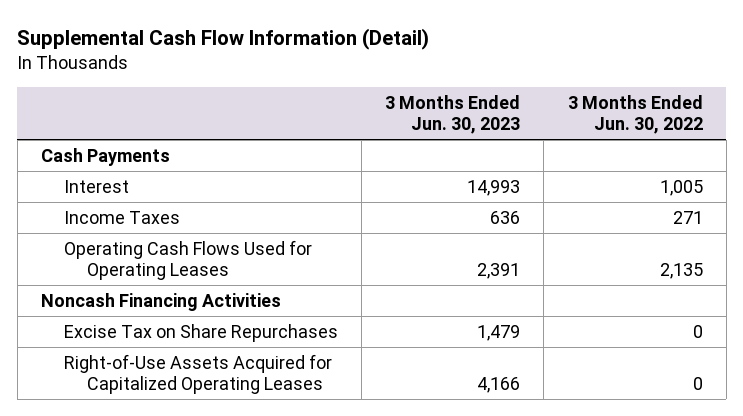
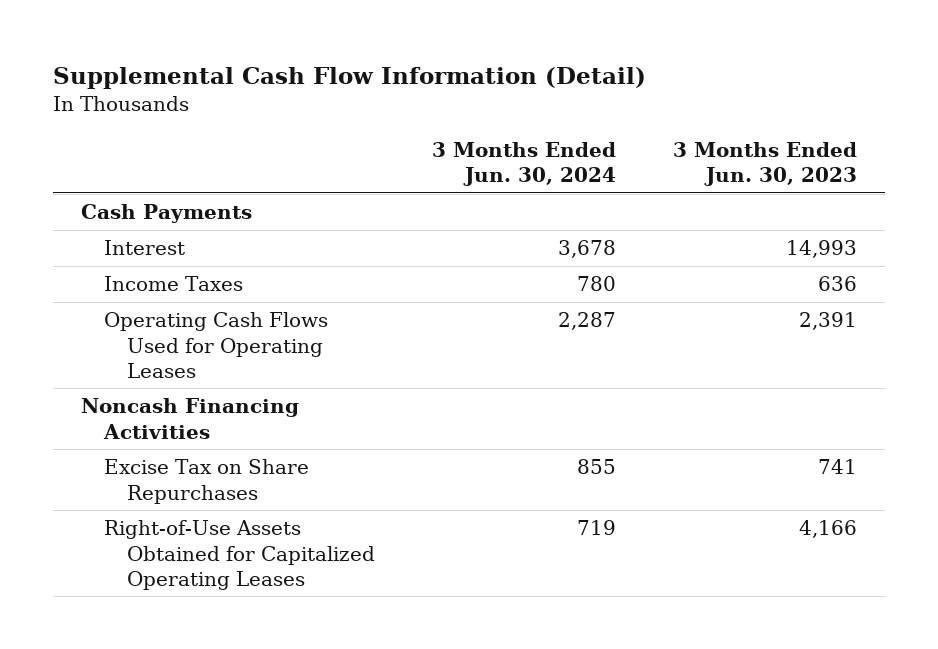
[567,94,703,134] 3 Months Ended Jun. 30, 2022 -> none
none -> [432,142,617,187] 3 Months Ended Jun. 30, 2024
[477,324,521,341] 1,479 -> [817,459,857,475] 741
[63,353,332,395] Right-of-Use Assets Acquired for Capitalized Operating Leases -> [104,520,376,590] Right-of-Use Assets Obtained for Capitalized Operating Leases

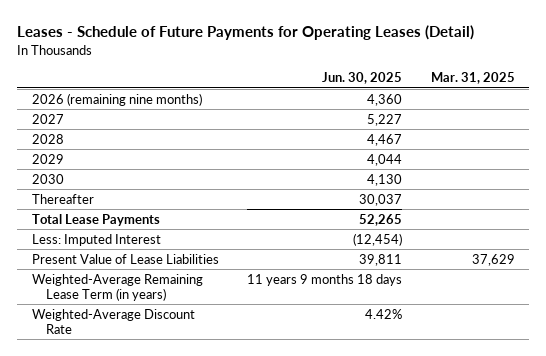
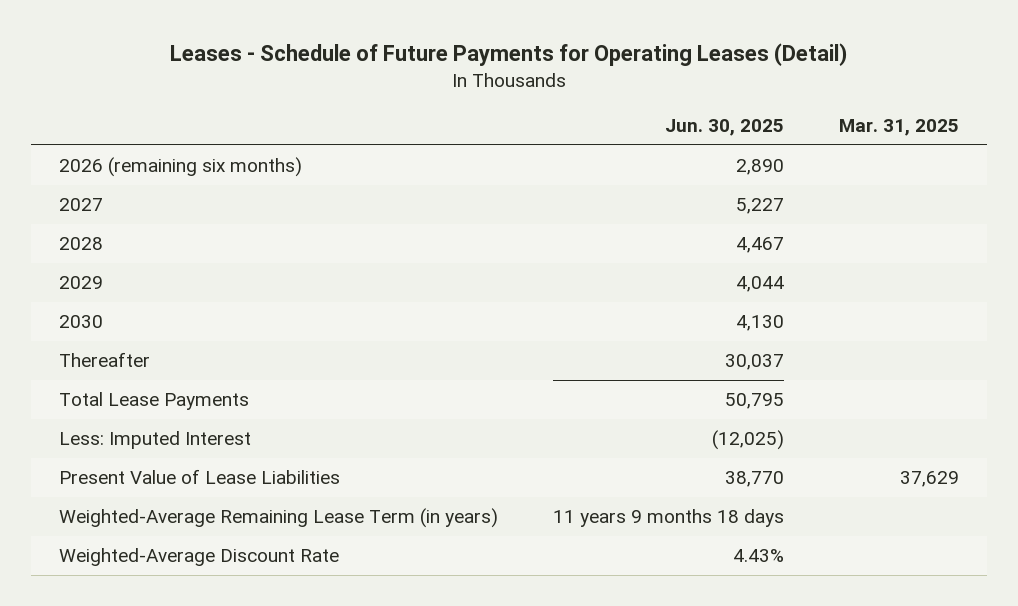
[31,92,202,106] 2026 (remaining nine months) -> [58,157,302,178] 2026 (remaining six months)
[367,93,403,106] 4,360 -> [735,159,784,176] 2,890
[359,213,403,226] 52,265 -> [724,393,784,410] 50,795
[353,232,403,246] (12,454) -> [711,430,784,451] (12,025)
[359,253,403,266] 39,811 -> [724,471,784,488] 38,770
[365,308,403,319] 4.42% -> [732,549,784,563] 4.43%

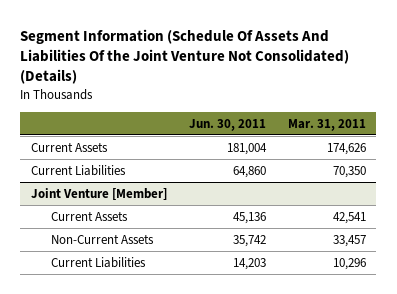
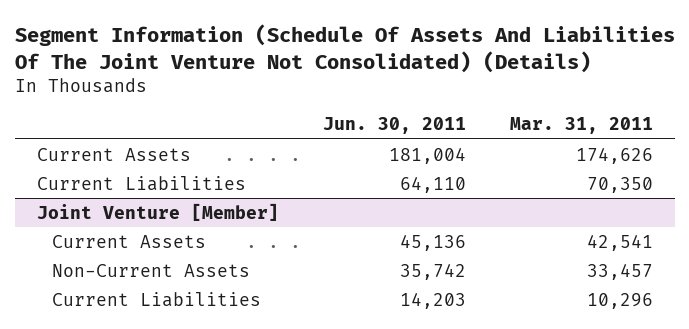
[20,28,350,85] Segment Information (Schedule Of Assets And Liabilities Of the Joint Venture Not Consolidated) (Details) -> [14,23,675,73] Segment Information (Schedule Of Assets And Liabilities Of The Joint Venture Not Consolidated) (Details)
[232,165,266,178] 64,860 -> [399,175,466,193] 64,110

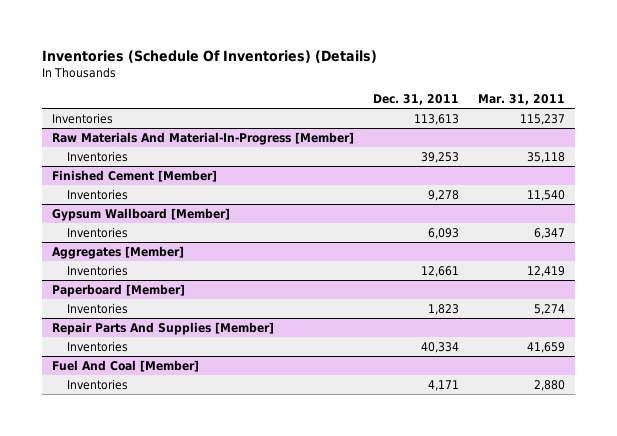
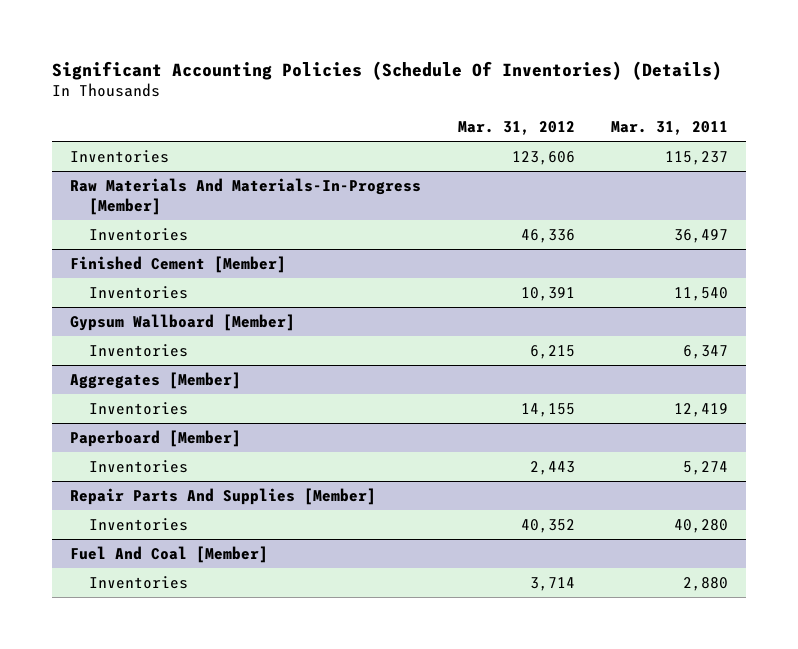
[42,50,378,64] Inventories (Schedule Of Inventories) (Details) -> [51,60,722,80] Significant Accounting Policies (Schedule Of Inventories) (Details)
[373,94,460,106] Dec. 31, 2011 -> none
none -> [457,120,575,135] Mar. 31, 2012
[51,131,354,145] Raw Materials And Material-In-Progress [Member] -> [70,178,422,215] Raw Materials And Materials-In-Progress [Member]
[527,151,566,163] 35,118 -> [674,229,729,244] 36,497
[527,341,566,353] 41,659 -> [674,519,729,534] 40,280

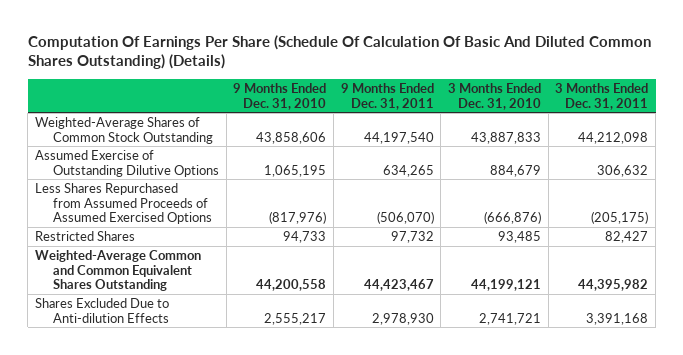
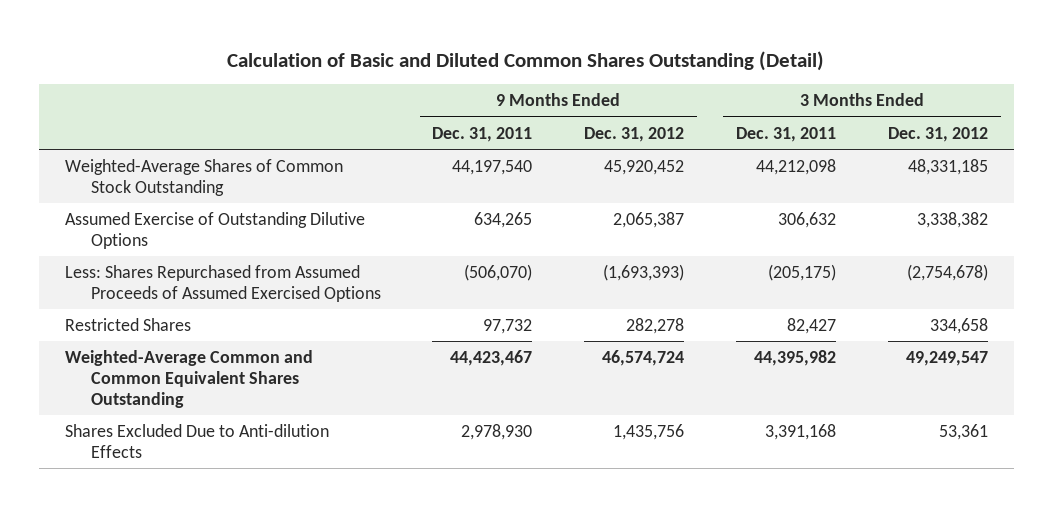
[27,35,651,70] Computation Of Earnings Per Share (Schedule Of Calculation Of Basic And Diluted Common Shares Outstanding) (Details) -> [227,50,825,71] Calculation of Basic and Diluted Common Shares Outstanding (Detail)
[233,82,327,110] 9 Months Ended Dec. 31, 2010 -> none
[448,82,542,110] 3 Months Ended Dec. 31, 2010 -> none
none -> [584,126,685,142] Dec. 31, 2012
none -> [887,126,988,142] Dec. 31, 2012
[34,182,213,225] Less Shares Repurchased from Assumed Proceeds of Assumed Exercised Options -> [64,264,381,302] Less: Shares Repurchased from Assumed Proceeds of Assumed Exercised Options

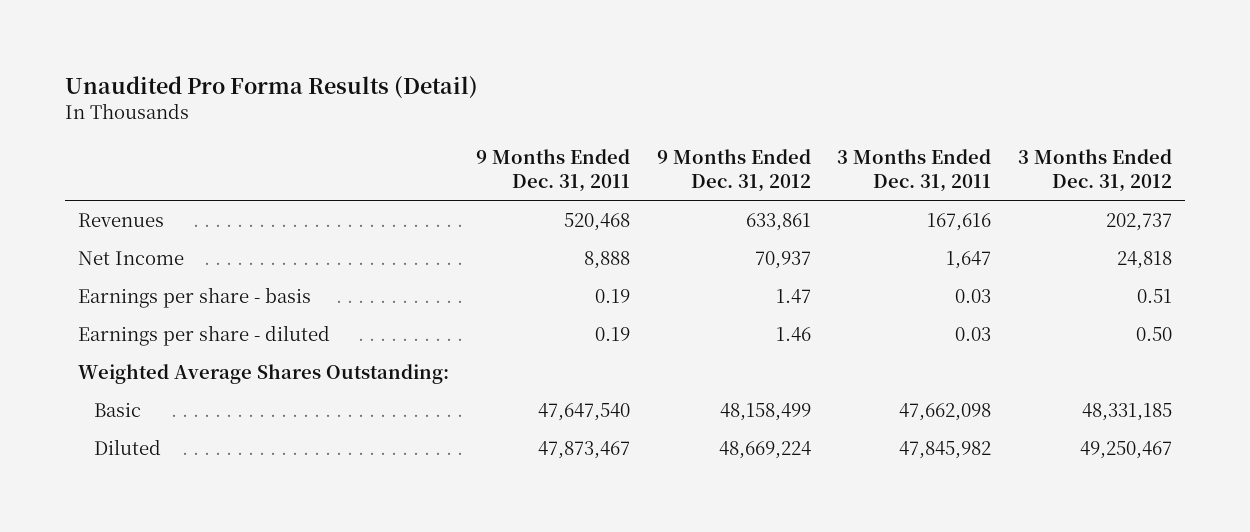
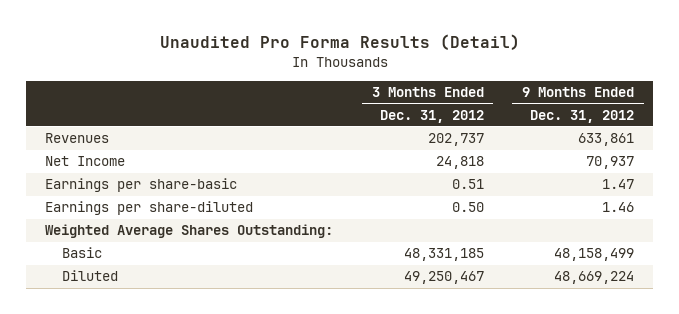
[475,148,630,193] 9 Months Ended Dec. 31, 2011 -> none
[837,148,992,193] 3 Months Ended Dec. 31, 2011 -> none
[78,286,312,308] Earnings per share - basis -> [45,178,238,193] Earnings per share-basic
[78,324,331,346] Earnings per share - diluted -> [45,201,254,216] Earnings per share-diluted

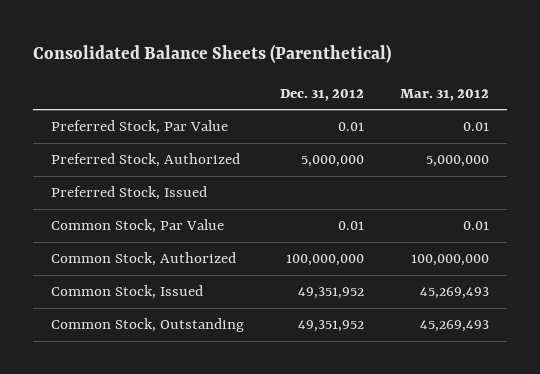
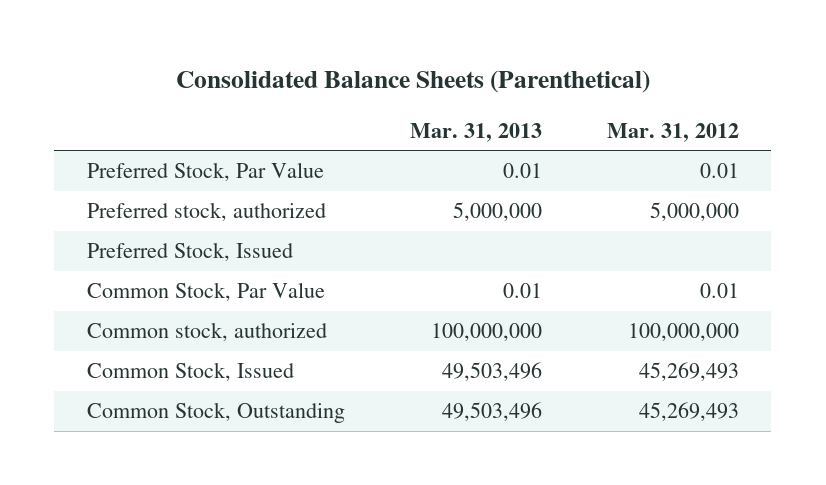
[280,88,365,101] Dec. 31, 2012 -> none
none -> [409,122,542,142] Mar. 31, 2013
[51,153,241,168] Preferred Stock, Authorized -> [86,202,326,222] Preferred stock, authorized
[51,252,237,267] Common Stock, Authorized -> [86,322,327,342] Common stock, authorized

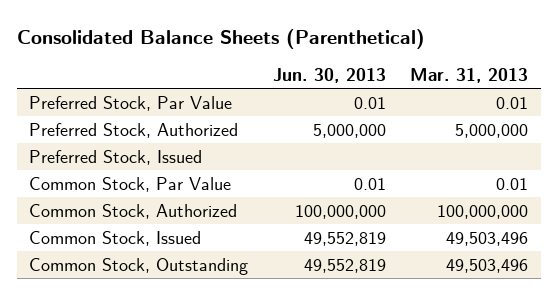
[606,122,739,142] Mar. 31, 2012 -> none
none -> [272,67,386,83] Jun. 30, 2013
[86,202,326,222] Preferred stock, authorized -> [29,122,239,138] Preferred Stock, Authorized
[86,322,327,342] Common stock, authorized -> [29,203,238,219] Common Stock, Authorized

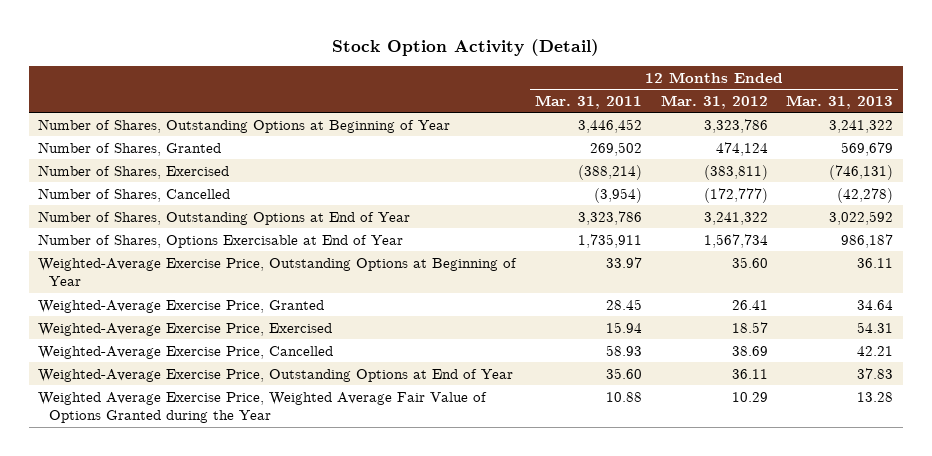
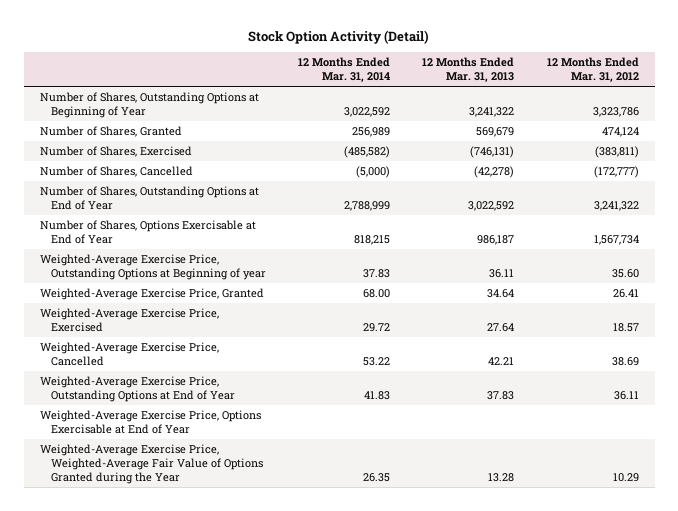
[535,94,643,109] Mar. 31, 2011 -> none
none -> [298,57,391,83] 12 Months Ended Mar. 31, 2014
[38,257,518,287] Weighted-Average Exercise Price, Outstanding Options at Beginning of Year -> [39,254,267,281] Weighted-Average Exercise Price, Outstanding Options at Beginning of year
[857,321,894,333] 54.31 -> [487,323,515,333] 27.64
none -> [39,410,261,435] Weighted-Average Exercise Price, Options Exercisable at End of Year
[38,391,488,424] Weighted Average Exercise Price, Weighted Average Fair Value of Options Granted during the Year -> [39,444,264,485] Weighted-Average Exercise Price, Weighted-Average Fair Value of Options Granted during the Year

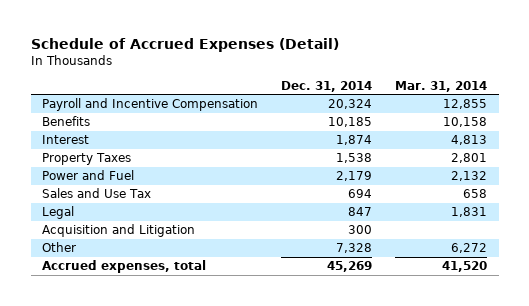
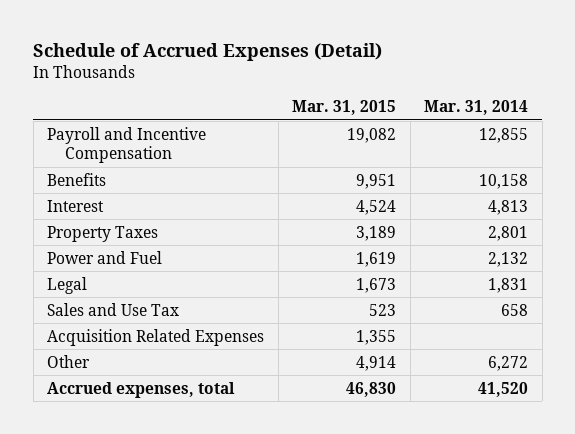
[281,80,373,92] Dec. 31, 2014 -> none
none -> [292,100,397,116] Mar. 31, 2015
[42,224,196,238] Acquisition and Litigation -> none
[42,188,152,199] Sales and Use Tax -> [47,302,180,316] Sales and Use Tax
none -> [47,328,265,346] Acquisition Related Expenses

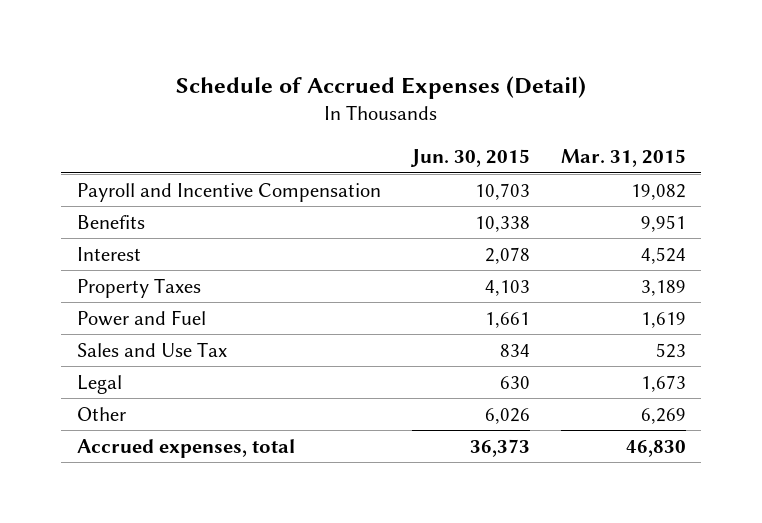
[424,100,529,116] Mar. 31, 2014 -> none
none -> [409,149,530,168] Jun. 30, 2015
[47,328,265,346] Acquisition Related Expenses -> none
[47,276,88,294] Legal -> [76,374,122,394] Legal
[356,355,397,371] 4,914 -> [640,407,686,424] 6,269

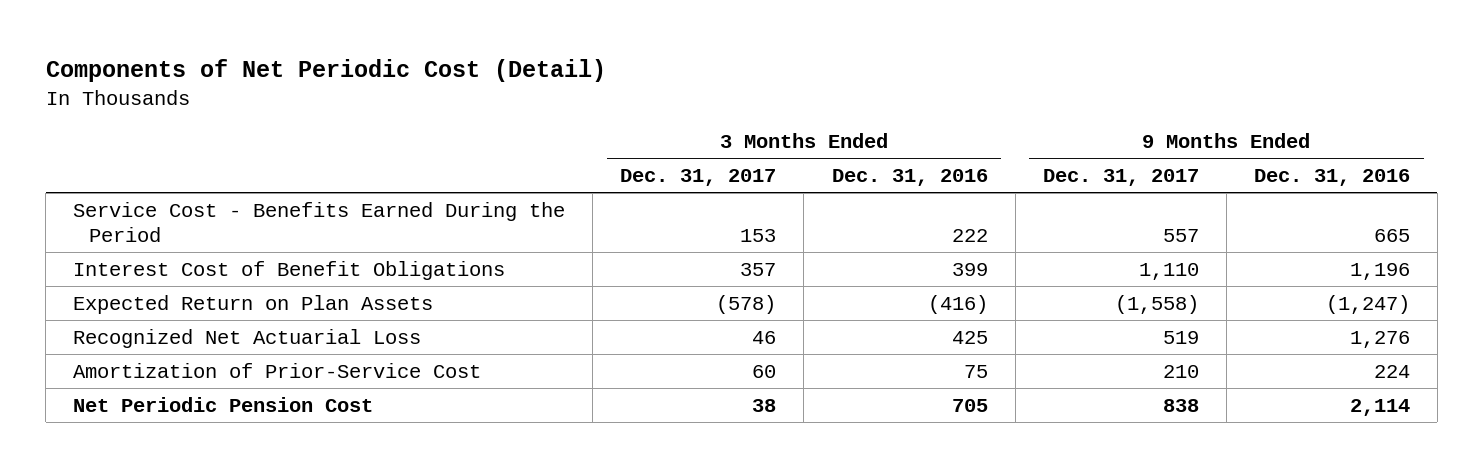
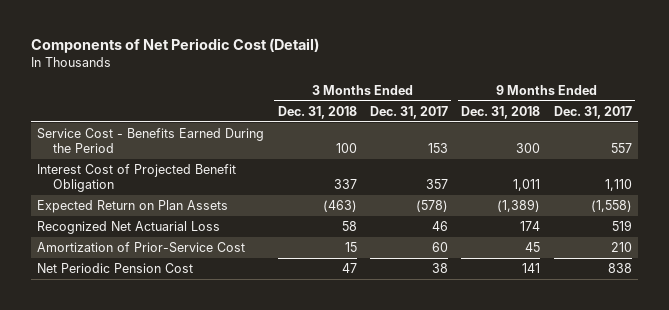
[831,169,988,187] Dec. 31, 2016 -> none
[1253,169,1410,187] Dec. 31, 2016 -> none
none -> [277,105,357,119] Dec. 31, 2018
none -> [461,105,541,119] Dec. 31, 2018
[73,260,506,280] Interest Cost of Benefit Obligations -> [37,164,237,192] Interest Cost of Projected Benefit Obligation

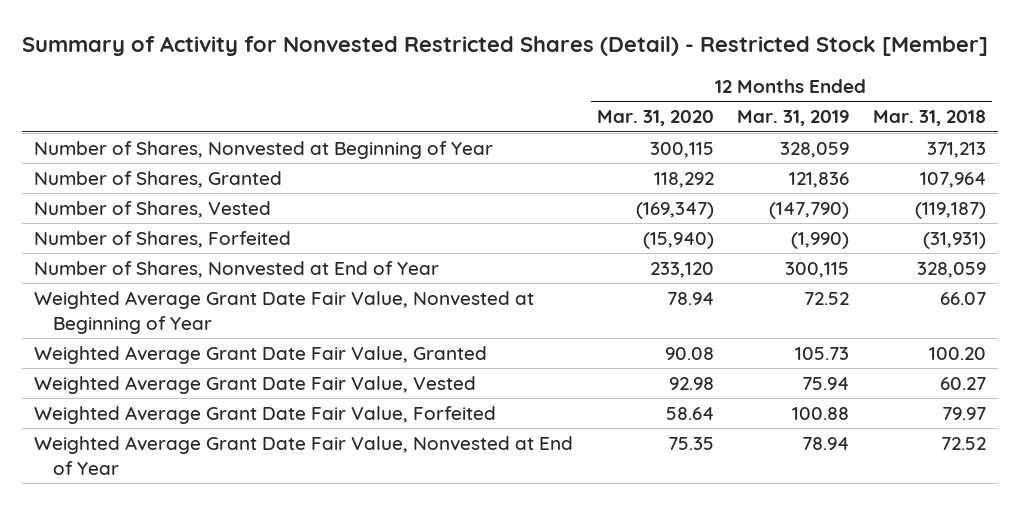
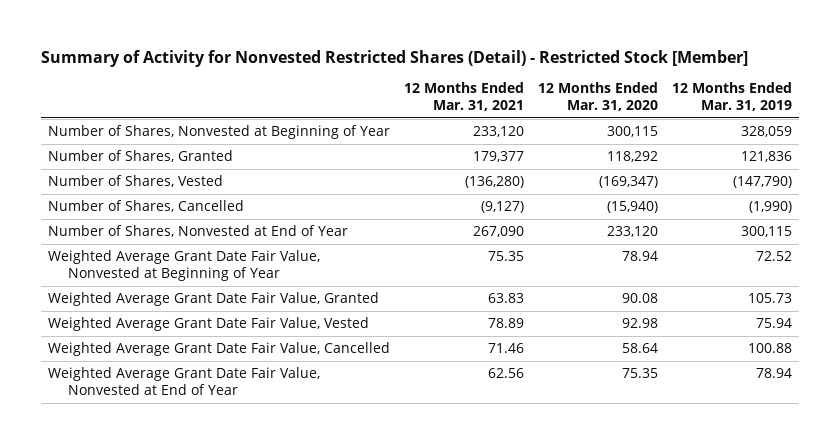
[872,110,986,127] Mar. 31, 2018 -> none
none -> [404,82,525,112] 12 Months Ended Mar. 31, 2021
[34,230,292,248] Number of Shares, Forfeited -> [48,200,245,213] Number of Shares, Cancelled
[34,405,497,424] Weighted Average Grant Date Fair Value, Forfeited -> [48,342,391,357] Weighted Average Grant Date Fair Value, Cancelled

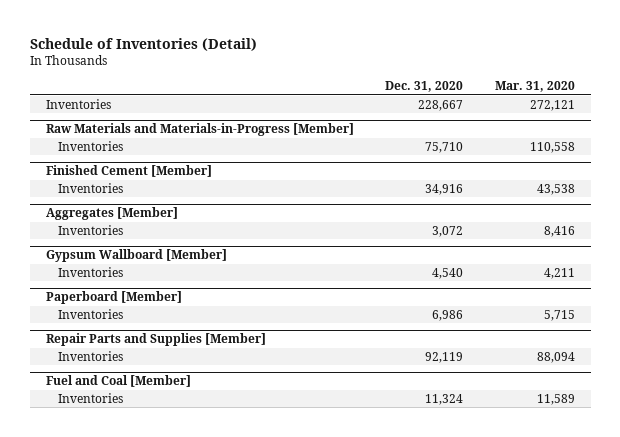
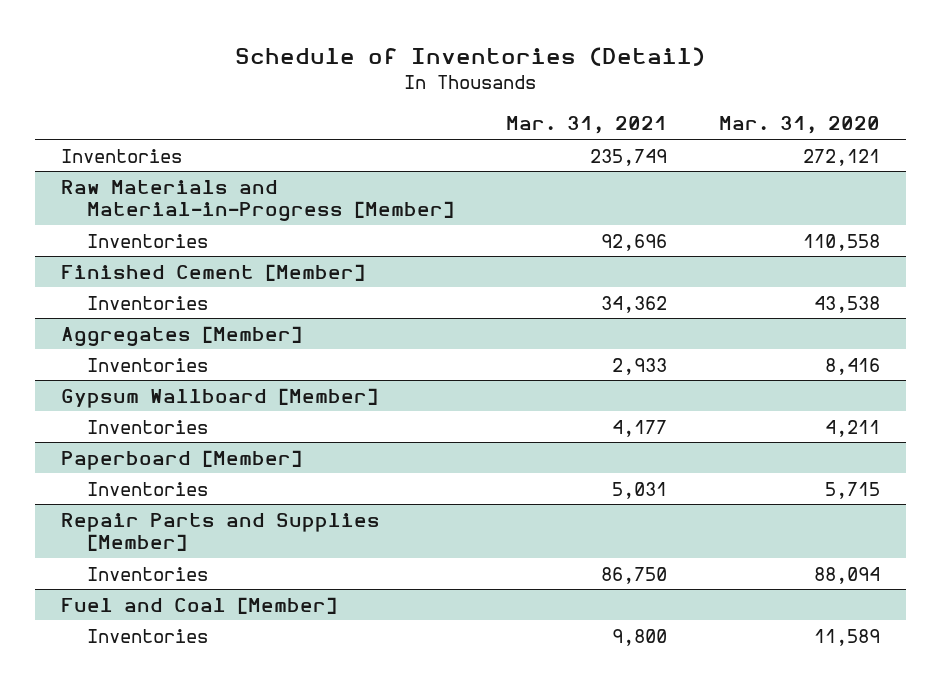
[385,81,464,93] Dec. 31, 2020 -> none
none -> [506,116,668,135] Mar. 31, 2021
[45,123,354,137] Raw Materials and Materials-in-Progress [Member] -> [60,179,455,222] Raw Materials and Material-in-Progress [Member]

